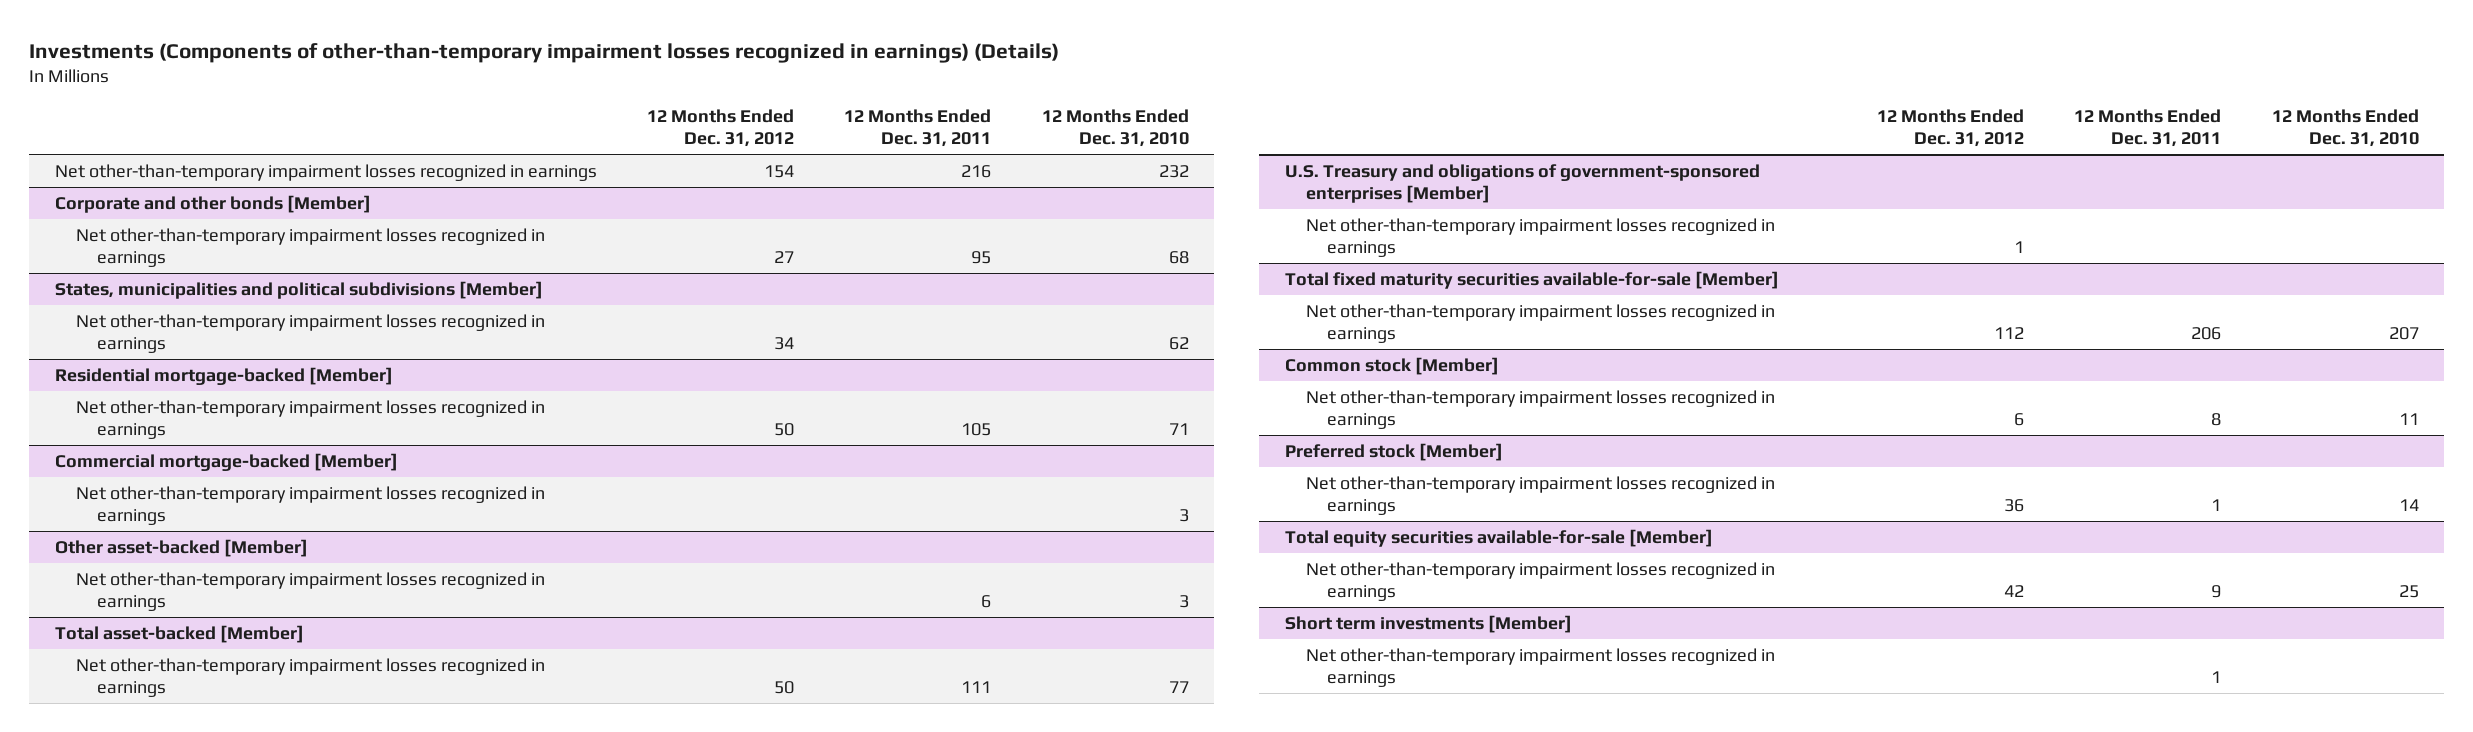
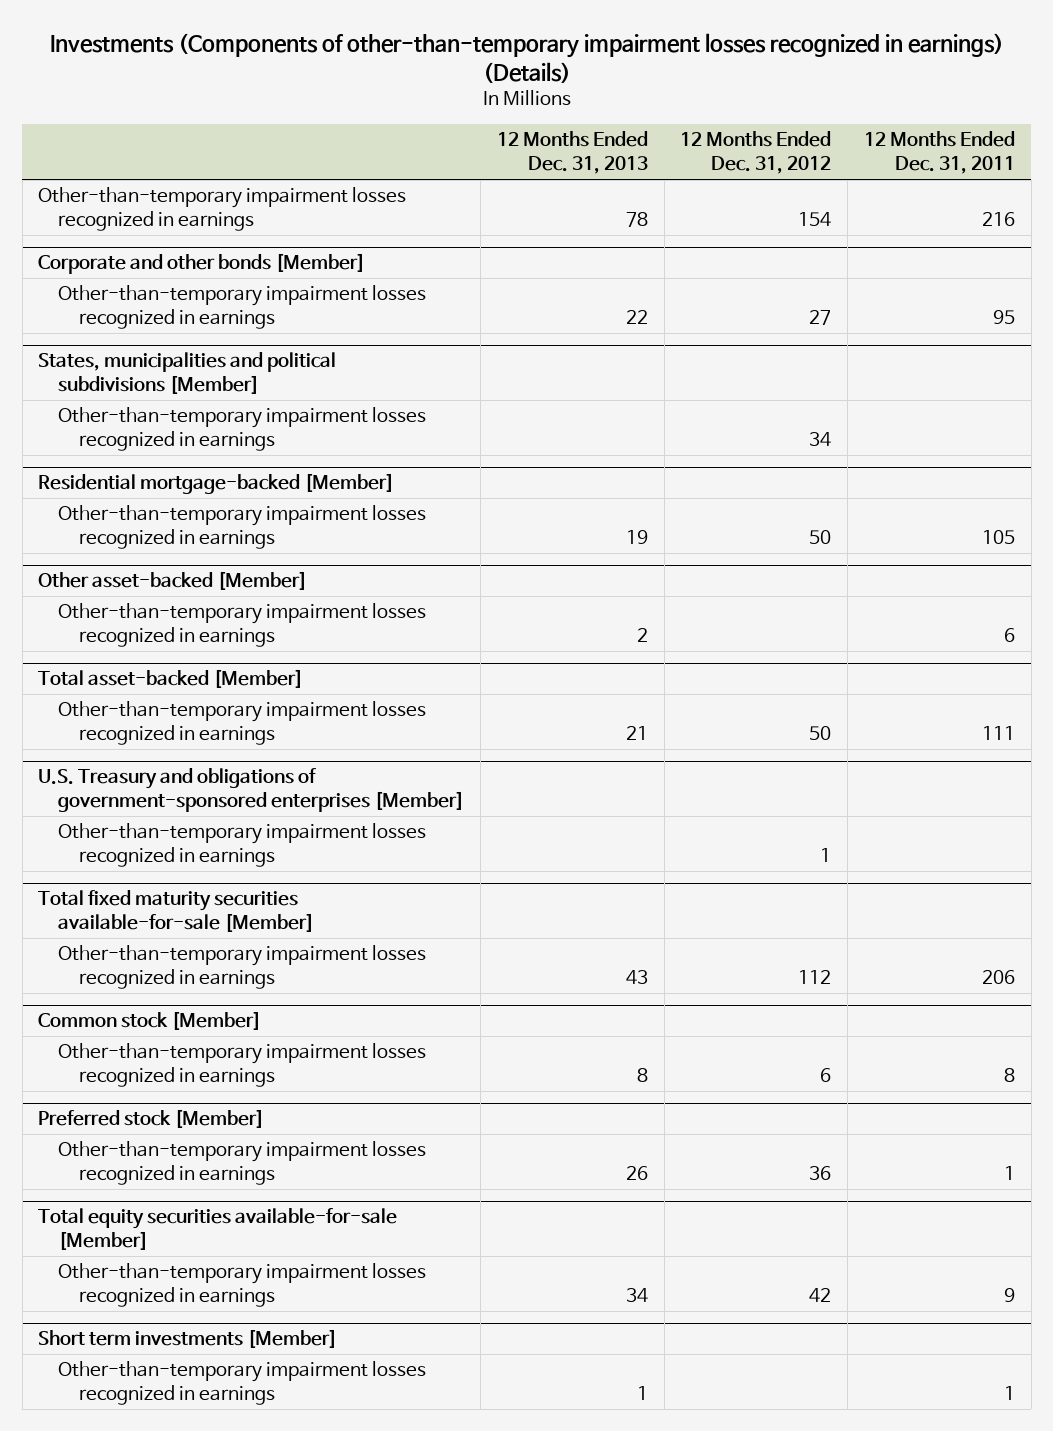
[1041,109,1189,147] 12 Months Ended Dec. 31, 2010 -> none
none -> [496,131,648,175] 12 Months Ended Dec. 31, 2013
[54,164,597,182] Net other-than-temporary impairment losses recognized in earnings -> [38,187,407,232] Other-than-temporary impairment losses recognized in earnings
[75,228,545,267] Net other-than-temporary impairment losses recognized in earnings -> [58,285,427,330] Other-than-temporary impairment losses recognized in earnings
[75,314,545,353] Net other-than-temporary impairment losses recognized in earnings -> [58,407,427,452] Other-than-temporary impairment losses recognized in earnings
[54,453,398,472] Commercial mortgage-backed [Member] -> none
[75,486,545,525] Net other-than-temporary impairment losses recognized in earnings -> none
[75,400,545,439] Net other-than-temporary impairment losses recognized in earnings -> [58,505,427,550] Other-than-temporary impairment losses recognized in earnings
[75,572,545,611] Net other-than-temporary impairment losses recognized in earnings -> [58,603,427,648] Other-than-temporary impairment losses recognized in earnings
[75,658,545,697] Net other-than-temporary impairment losses recognized in earnings -> [58,701,427,746] Other-than-temporary impairment losses recognized in earnings
[1305,218,1775,257] Net other-than-temporary impairment losses recognized in earnings -> [58,823,427,868] Other-than-temporary impairment losses recognized in earnings
[1305,304,1775,343] Net other-than-temporary impairment losses recognized in earnings -> [58,945,427,990] Other-than-temporary impairment losses recognized in earnings
[1305,390,1775,429] Net other-than-temporary impairment losses recognized in earnings -> [58,1043,427,1088] Other-than-temporary impairment losses recognized in earnings
[1305,476,1775,515] Net other-than-temporary impairment losses recognized in earnings -> [58,1141,427,1186] Other-than-temporary impairment losses recognized in earnings
[1305,562,1775,601] Net other-than-temporary impairment losses recognized in earnings -> [58,1263,427,1308] Other-than-temporary impairment losses recognized in earnings
[1305,648,1775,687] Net other-than-temporary impairment losses recognized in earnings -> [58,1361,427,1406] Other-than-temporary impairment losses recognized in earnings

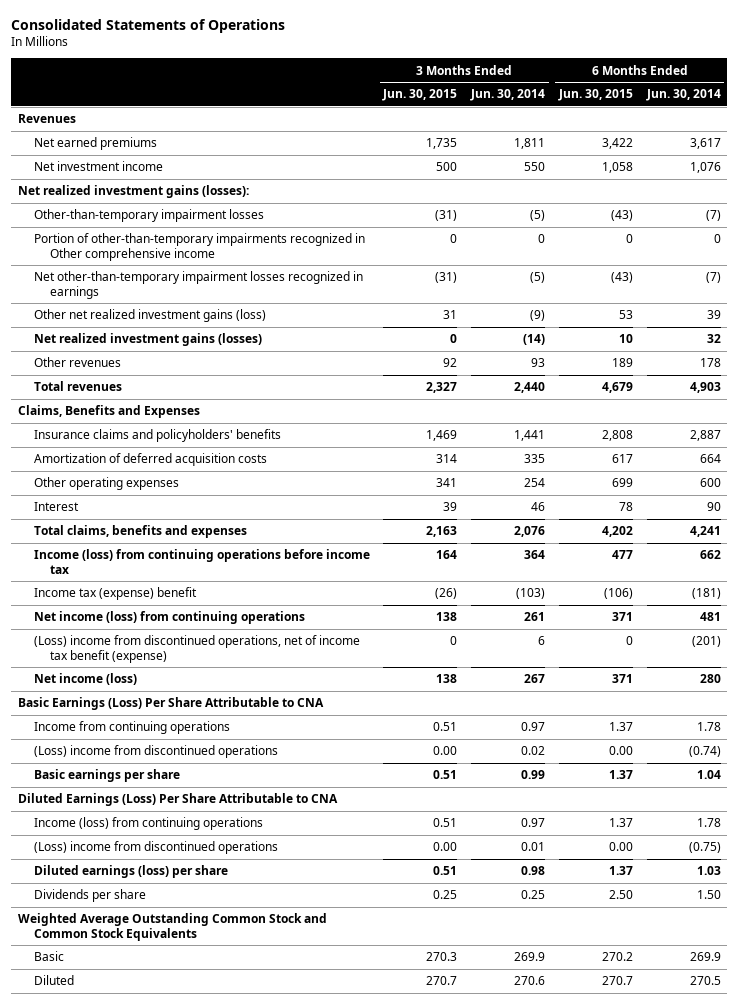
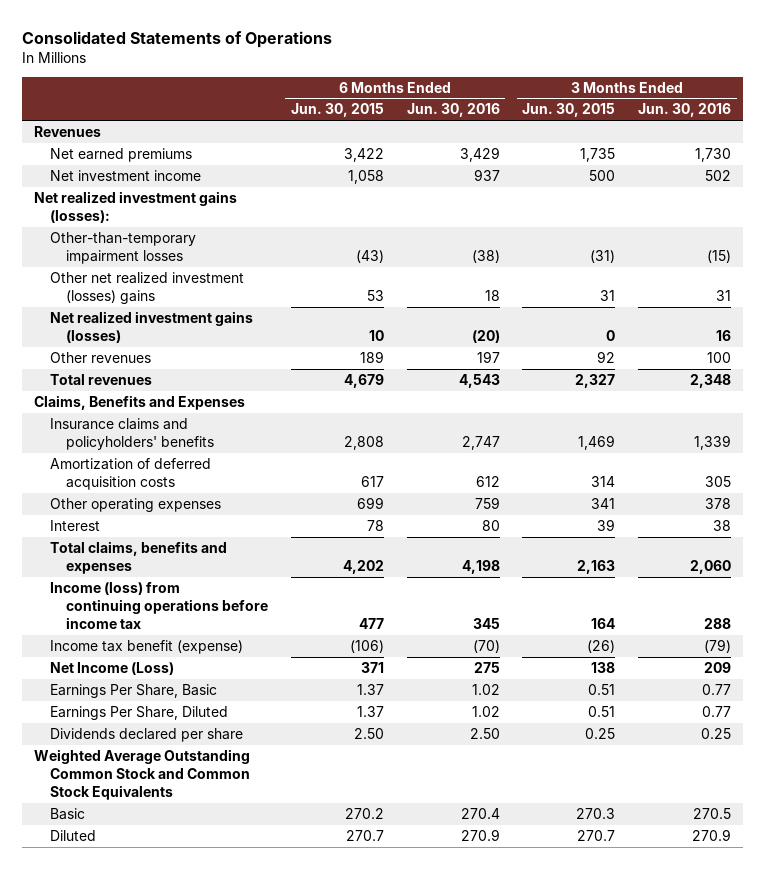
[470,89,546,102] Jun. 30, 2014 -> none
[645,89,721,102] Jun. 30, 2014 -> none
none -> [406,103,500,118] Jun. 30, 2016
none -> [638,103,732,118] Jun. 30, 2016
[33,233,365,261] Portion of other-than-temporary impairments recognized in Other comprehensive income -> none
[33,271,363,299] Net other-than-temporary impairment losses recognized in earnings -> none
[33,309,266,323] Other net realized investment gains (loss) -> [50,271,245,304] Other net realized investment (losses) gains
[33,611,305,625] Net income (loss) from continuing operations -> none
[33,635,360,663] (Loss) income from discontinued operations, net of income tax benefit (expense) -> none
[17,697,324,711] Basic Earnings (Loss) Per Share Attributable to CNA -> none
[33,721,230,735] Income from continuing operations -> none
[33,745,278,759] (Loss) income from discontinued operations -> none
[17,793,338,807] Diluted Earnings (Loss) Per Share Attributable to CNA -> none
[33,817,263,831] Income (loss) from continuing operations -> none
[33,841,278,855] (Loss) income from discontinued operations -> none
[33,587,197,601] Income tax (expense) benefit -> [50,639,244,654] Income tax benefit (expense)
[33,673,137,686] Net income (loss) -> [50,661,175,675] Net Income (Loss)
[33,769,180,783] Basic earnings per share -> [50,683,218,698] Earnings Per Share, Basic
[33,865,228,879] Diluted earnings (loss) per share -> [50,705,229,720] Earnings Per Share, Diluted
[33,889,146,903] Dividends per share -> [50,727,244,742] Dividends declared per share

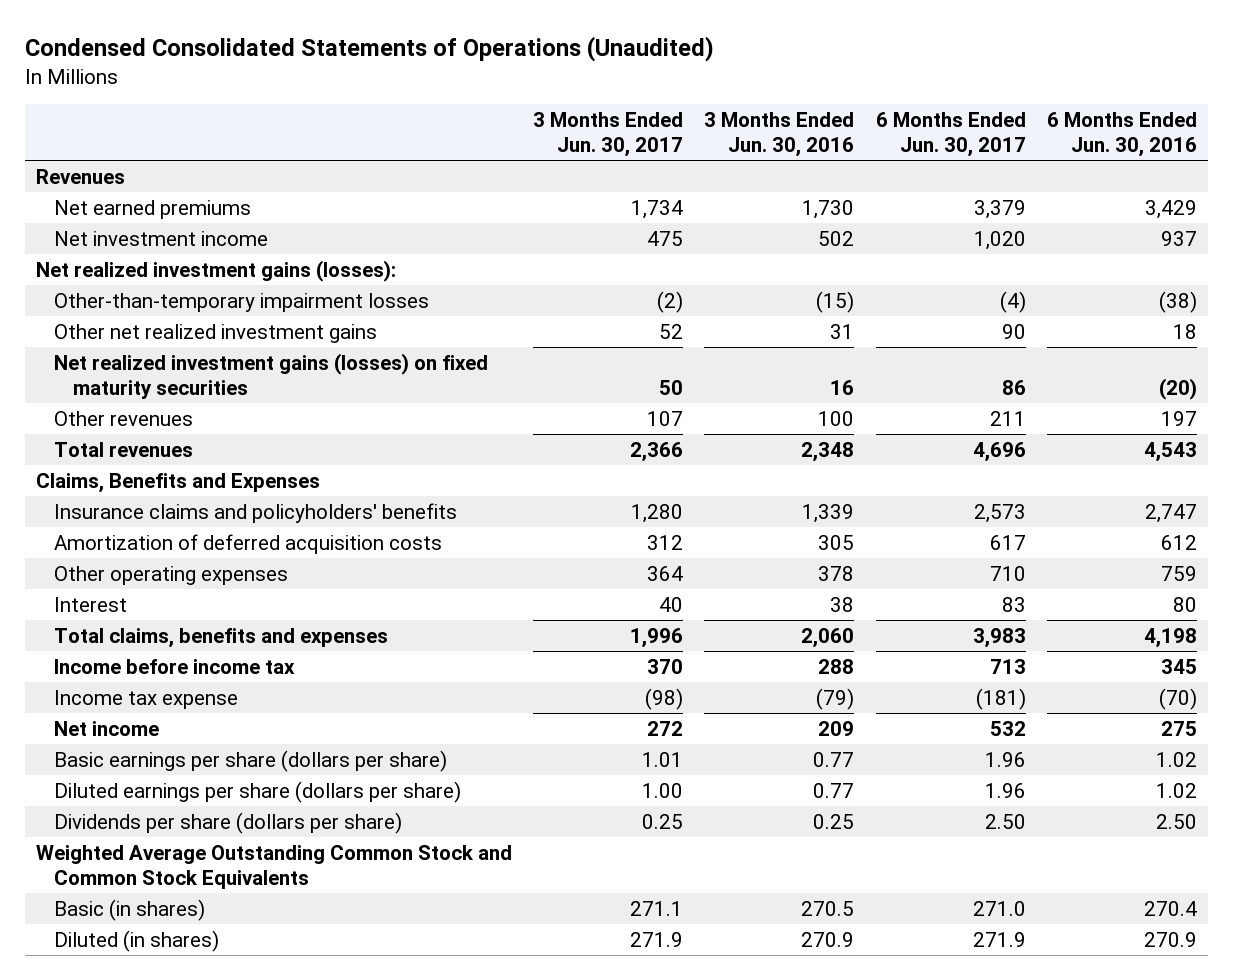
[22,30,333,48] Consolidated Statements of Operations -> [24,36,714,63] Condensed Consolidated Statements of Operations (Unaudited)
[291,103,385,118] Jun. 30, 2015 -> none
[522,103,616,118] Jun. 30, 2015 -> none
none -> [533,112,684,157] 3 Months Ended Jun. 30, 2017
none -> [875,112,1026,157] 6 Months Ended Jun. 30, 2017
[50,271,245,304] Other net realized investment (losses) gains -> [54,323,378,343] Other net realized investment gains
[50,310,254,343] Net realized investment gains (losses) -> [54,352,489,399] Net realized investment gains (losses) on fixed maturity securities
[50,581,269,629] Income (loss) from continuing operations before income tax -> [54,658,296,674] Income before income tax
[50,639,244,654] Income tax benefit (expense) -> [54,689,239,709] Income tax expense
[50,661,175,675] Net Income (Loss) -> [54,720,160,736] Net income
[50,683,218,698] Earnings Per Share, Basic -> [54,749,448,772] Basic earnings per share (dollars per share)
[50,705,229,720] Earnings Per Share, Diluted -> [54,780,462,803] Diluted earnings per share (dollars per share)
[50,727,244,742] Dividends declared per share -> [54,811,403,834] Dividends per share (dollars per share)
[50,807,86,820] Basic -> [54,898,206,921] Basic (in shares)
[50,829,97,841] Diluted -> [54,929,220,952] Diluted (in shares)

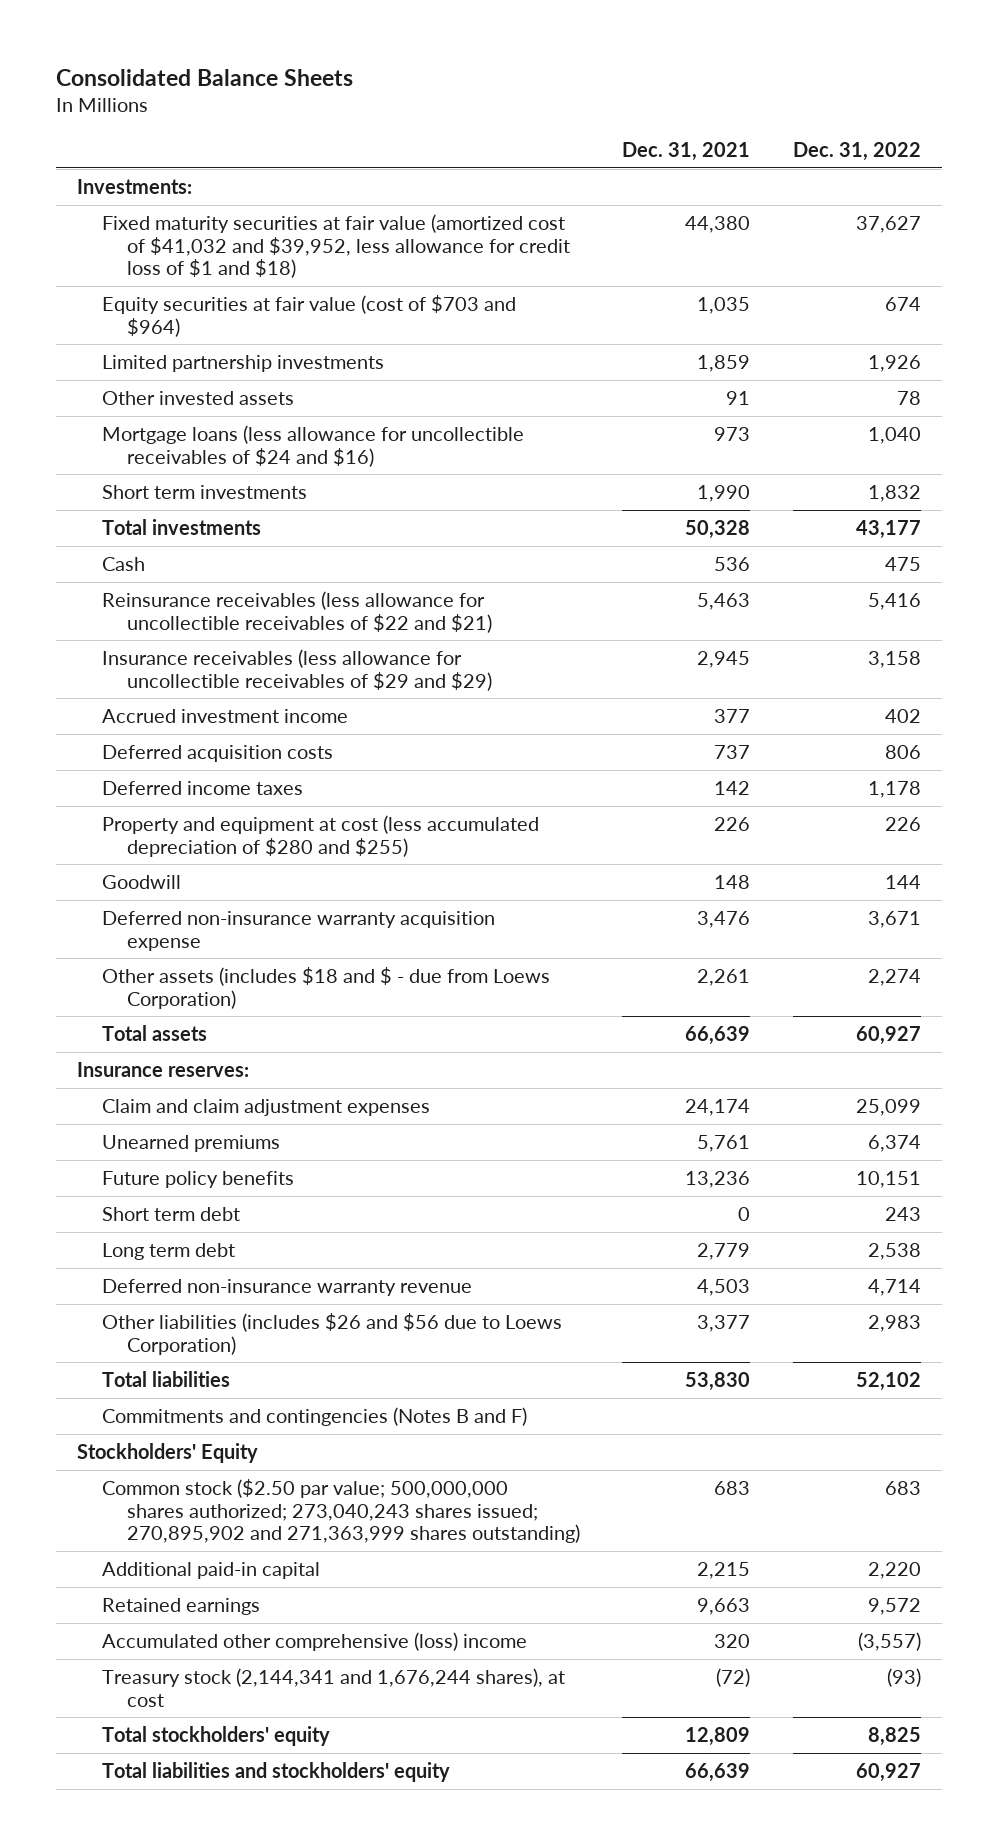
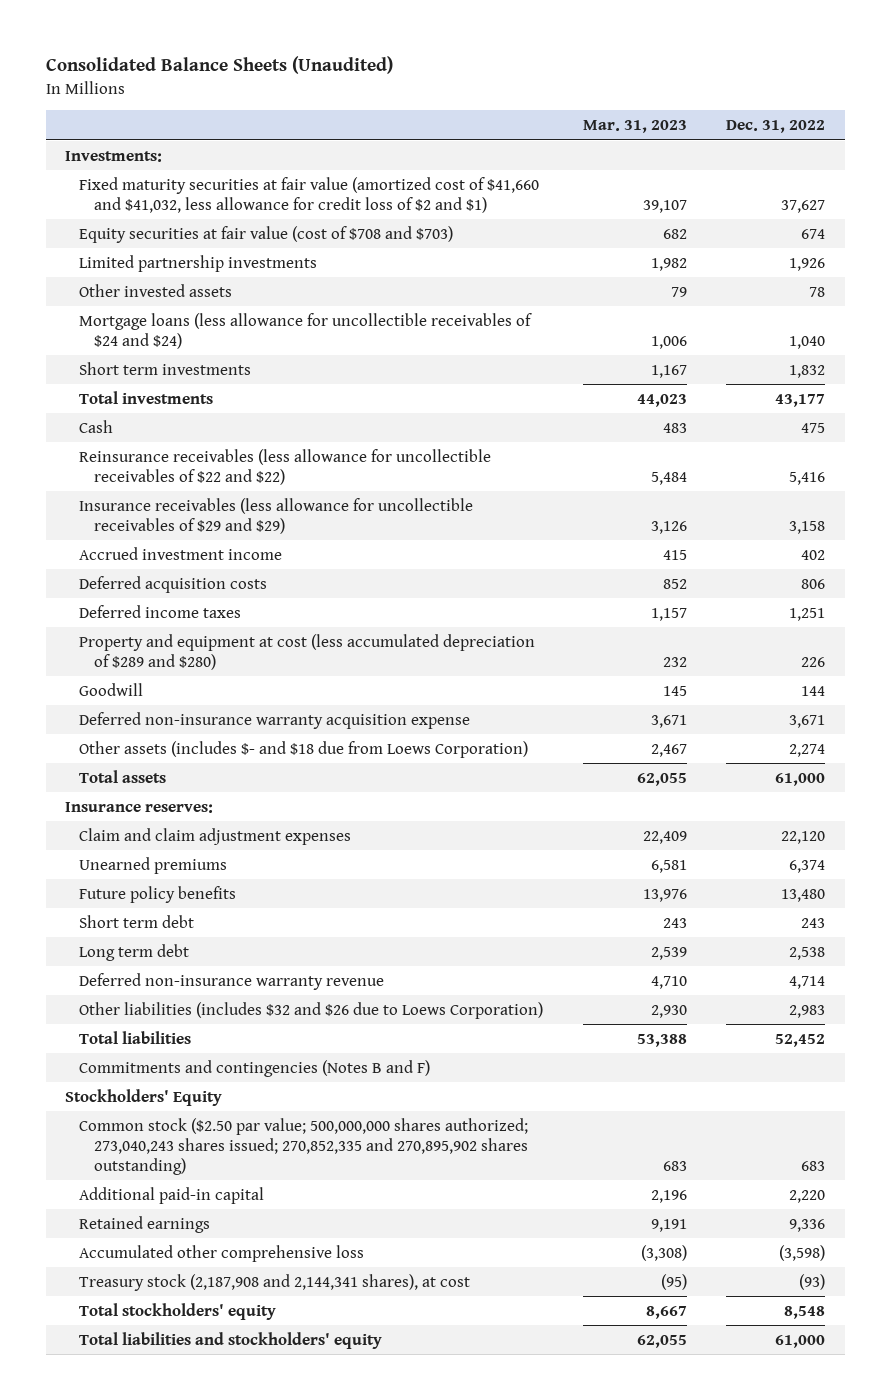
[56,69,354,87] Consolidated Balance Sheets -> [45,56,393,75] Consolidated Balance Sheets (Unaudited)
[622,141,751,161] Dec. 31, 2021 -> none
none -> [582,120,687,134] Mar. 31, 2023
[102,213,571,279] Fixed maturity securities at fair value (amortized cost of $41,032 and $39,952, less allowance for credit loss of $1 and $18) -> [79,176,540,213] Fixed maturity securities at fair value (amortized cost of $41,660 and $41,032, less allowance for credit loss of $2 and $1)
[102,294,517,337] Equity securities at fair value (cost of $703 and $964) -> [79,225,454,243] Equity securities at fair value (cost of $708 and $703)
[102,424,525,467] Mortgage loans (less allowance for uncollectible receivables of $24 and $16) -> [79,312,533,349] Mortgage loans (less allowance for uncollectible receivables of $24 and $24)
[102,590,493,633] Reinsurance receivables (less allowance for uncollectible receivables of $22 and $21) -> [79,448,492,485] Reinsurance receivables (less allowance for uncollectible receivables of $22 and $22)
[867,780,921,798] 1,178 -> [789,607,826,621] 1,251
[102,814,540,857] Property and equipment at cost (less accumulated depreciation of $280 and $255) -> [79,633,536,670] Property and equipment at cost (less accumulated depreciation of $289 and $280)
[102,966,551,1009] Other assets (includes $18 and $ - due from Loews Corporation) -> [79,740,529,758] Other assets (includes $- and $18 due from Loews Corporation)
[855,1025,921,1045] 60,927 -> [775,772,826,786] 61,000
[855,1098,921,1116] 25,099 -> [781,830,826,844] 22,120
[855,1170,921,1188] 10,151 -> [781,888,826,902] 13,480
[102,1312,563,1355] Other liabilities (includes $26 and $56 due to Loews Corporation) -> [79,1001,544,1019] Other liabilities (includes $32 and $26 due to Loews Corporation)
[855,1371,921,1391] 52,102 -> [775,1033,826,1047] 52,452
[102,1478,581,1544] Common stock ($2.50 par value; 500,000,000 shares authorized; 273,040,243 shares issued; 270,895,902 and 271,363,999 shares outstanding) -> [79,1117,529,1175] Common stock ($2.50 par value; 500,000,000 shares authorized; 273,040,243 shares issued; 270,852,335 and 270,895,902 shares outstanding)
[867,1597,921,1615] 9,572 -> [789,1218,826,1232] 9,336
[102,1631,528,1651] Accumulated other comprehensive (loss) income -> [79,1244,365,1262] Accumulated other comprehensive loss
[857,1631,921,1651] (3,557) -> [779,1244,826,1261] (3,598)
[102,1667,566,1707] Treasury stock (2,144,341 and 1,676,244 shares), at cost -> [79,1273,471,1291] Treasury stock (2,187,908 and 2,144,341 shares), at cost
[867,1726,921,1746] 8,825 -> [784,1305,826,1319] 8,548
[855,1762,921,1782] 60,927 -> [775,1334,826,1348] 61,000

